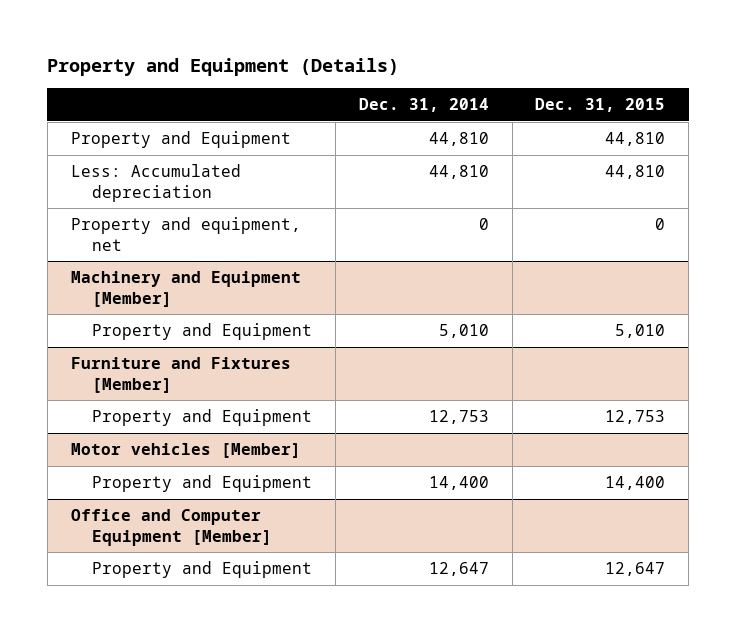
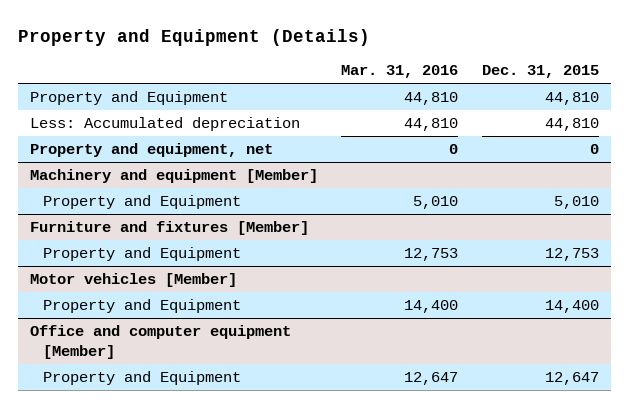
[358,98,489,113] Dec. 31, 2014 -> none
none -> [341,65,459,79] Mar. 31, 2016
[70,271,301,307] Machinery and Equipment [Member] -> [29,169,318,184] Machinery and equipment [Member]
[70,357,291,393] Furniture and Fixtures [Member] -> [29,221,309,236] Furniture and fixtures [Member]
[70,509,273,546] Office and Computer Equipment [Member] -> [29,325,291,359] Office and computer equipment [Member]

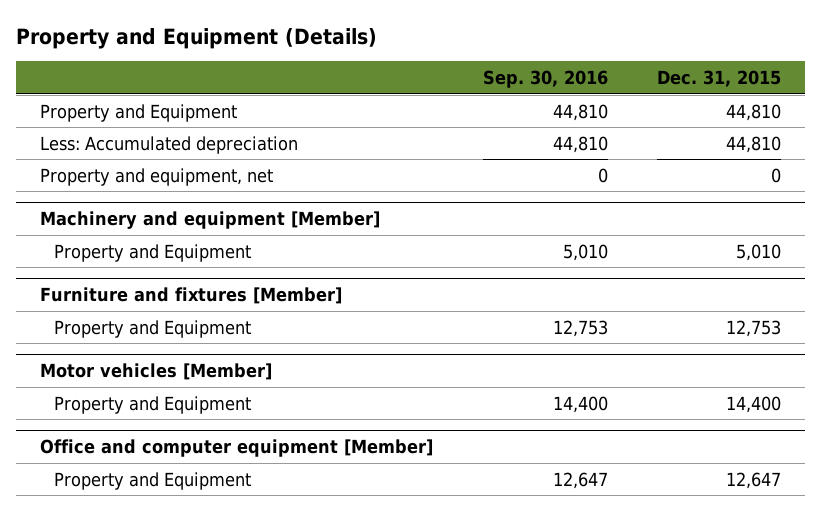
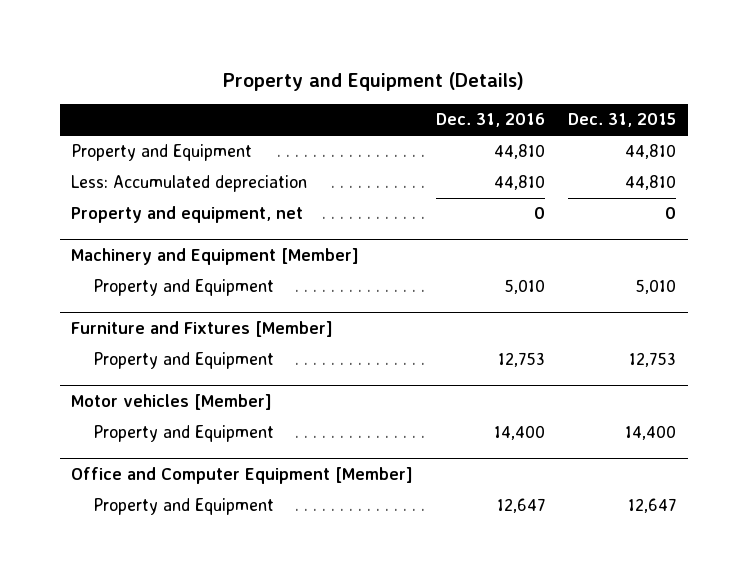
[482,70,608,89] Sep. 30, 2016 -> none
none -> [436,113,546,128] Dec. 31, 2016
[40,210,381,229] Machinery and equipment [Member] -> [71,248,360,266] Machinery and Equipment [Member]
[40,286,343,304] Furniture and fixtures [Member] -> [71,321,334,338] Furniture and Fixtures [Member]
[40,438,434,457] Office and computer equipment [Member] -> [71,467,414,485] Office and Computer Equipment [Member]

